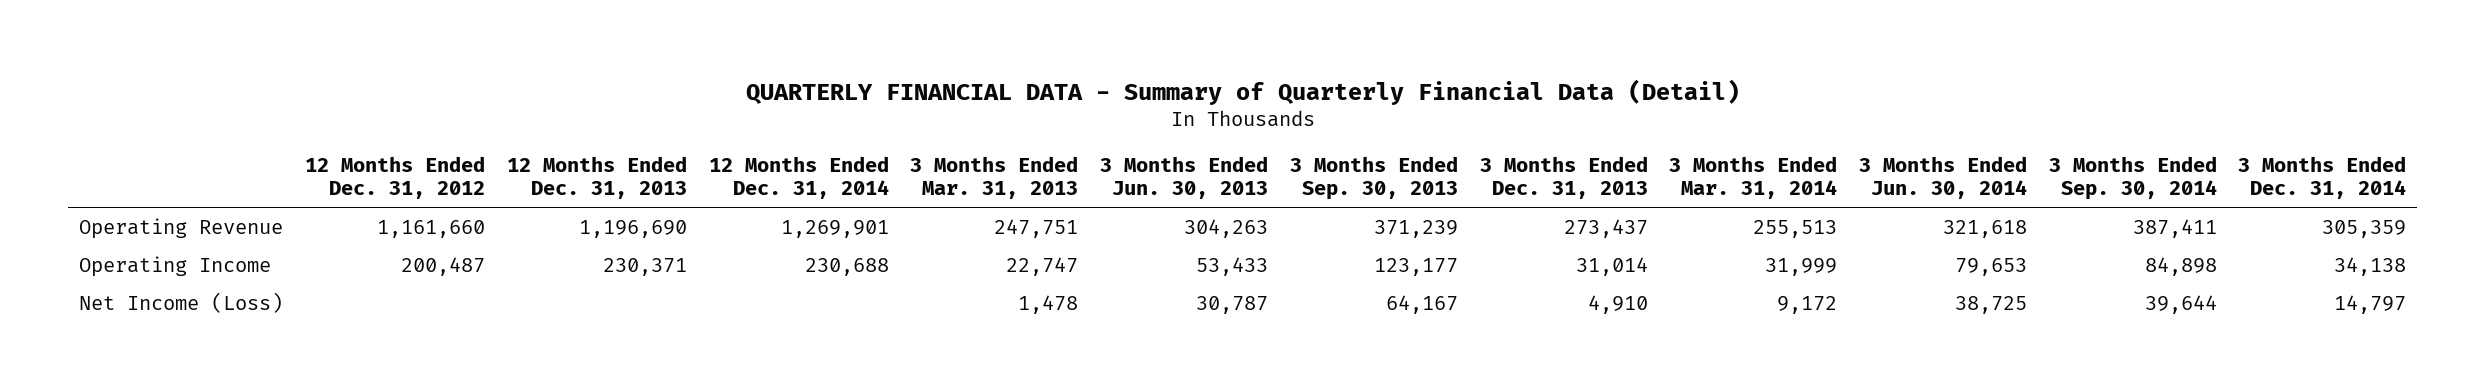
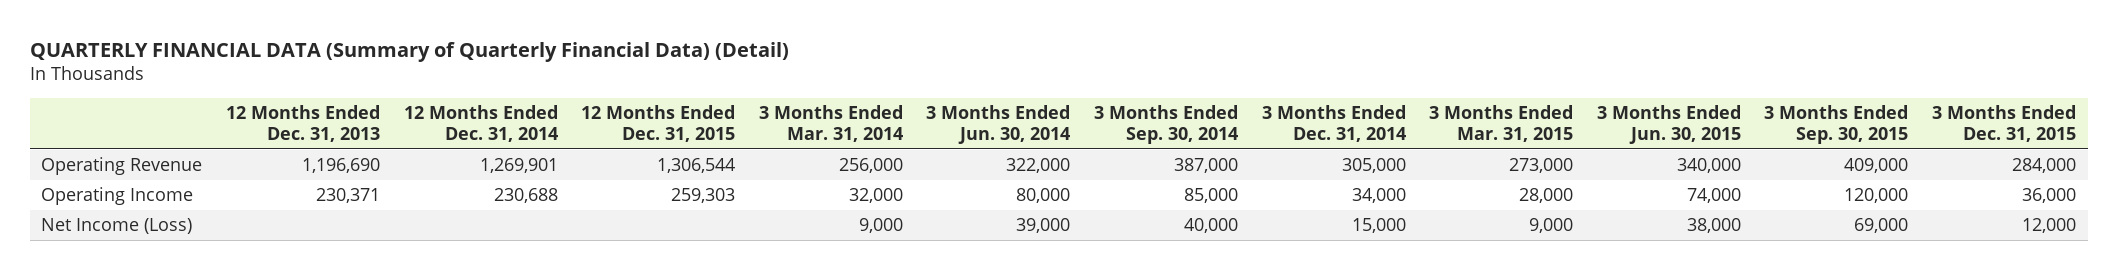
[745,78,1740,105] QUARTERLY FINANCIAL DATA - Summary of Quarterly Financial Data (Detail) -> [29,41,789,62] QUARTERLY FINANCIAL DATA (Summary of Quarterly Financial Data) (Detail)
[305,156,486,200] 12 Months Ended Dec. 31, 2012 -> none
[910,156,1079,200] 3 Months Ended Mar. 31, 2013 -> none
[1100,156,1269,200] 3 Months Ended Jun. 30, 2013 -> none
[1289,156,1458,201] 3 Months Ended Sep. 30, 2013 -> none
[1479,156,1648,200] 3 Months Ended Dec. 31, 2013 -> none
none -> [581,105,736,143] 12 Months Ended Dec. 31, 2015
none -> [1429,105,1574,143] 3 Months Ended Mar. 31, 2015
none -> [1596,105,1741,145] 3 Months Ended Jun. 30, 2015
none -> [1764,105,1909,145] 3 Months Ended Sep. 30, 2015
none -> [1931,105,2076,143] 3 Months Ended Dec. 31, 2015
[1753,219,1838,238] 255,513 -> [838,158,903,174] 256,000
[1942,219,2027,238] 321,618 -> [1006,158,1071,174] 322,000
[2132,218,2217,238] 387,411 -> [1173,158,1238,174] 387,000
[2322,219,2407,238] 305,359 -> [1341,158,1406,174] 305,000
[1765,257,1838,276] 31,999 -> [848,188,903,204] 32,000
[1954,257,2027,276] 79,653 -> [1016,188,1071,204] 80,000
[2144,256,2217,276] 84,898 -> [1183,188,1238,204] 85,000
[2334,256,2407,276] 34,138 -> [1351,188,1406,204] 34,000
[1777,295,1838,314] 9,172 -> [858,218,903,234] 9,000
[1954,295,2027,314] 38,725 -> [1016,218,1071,234] 39,000
[2144,294,2217,314] 39,644 -> [1183,218,1238,234] 40,000
[2334,294,2407,314] 14,797 -> [1351,218,1406,234] 15,000

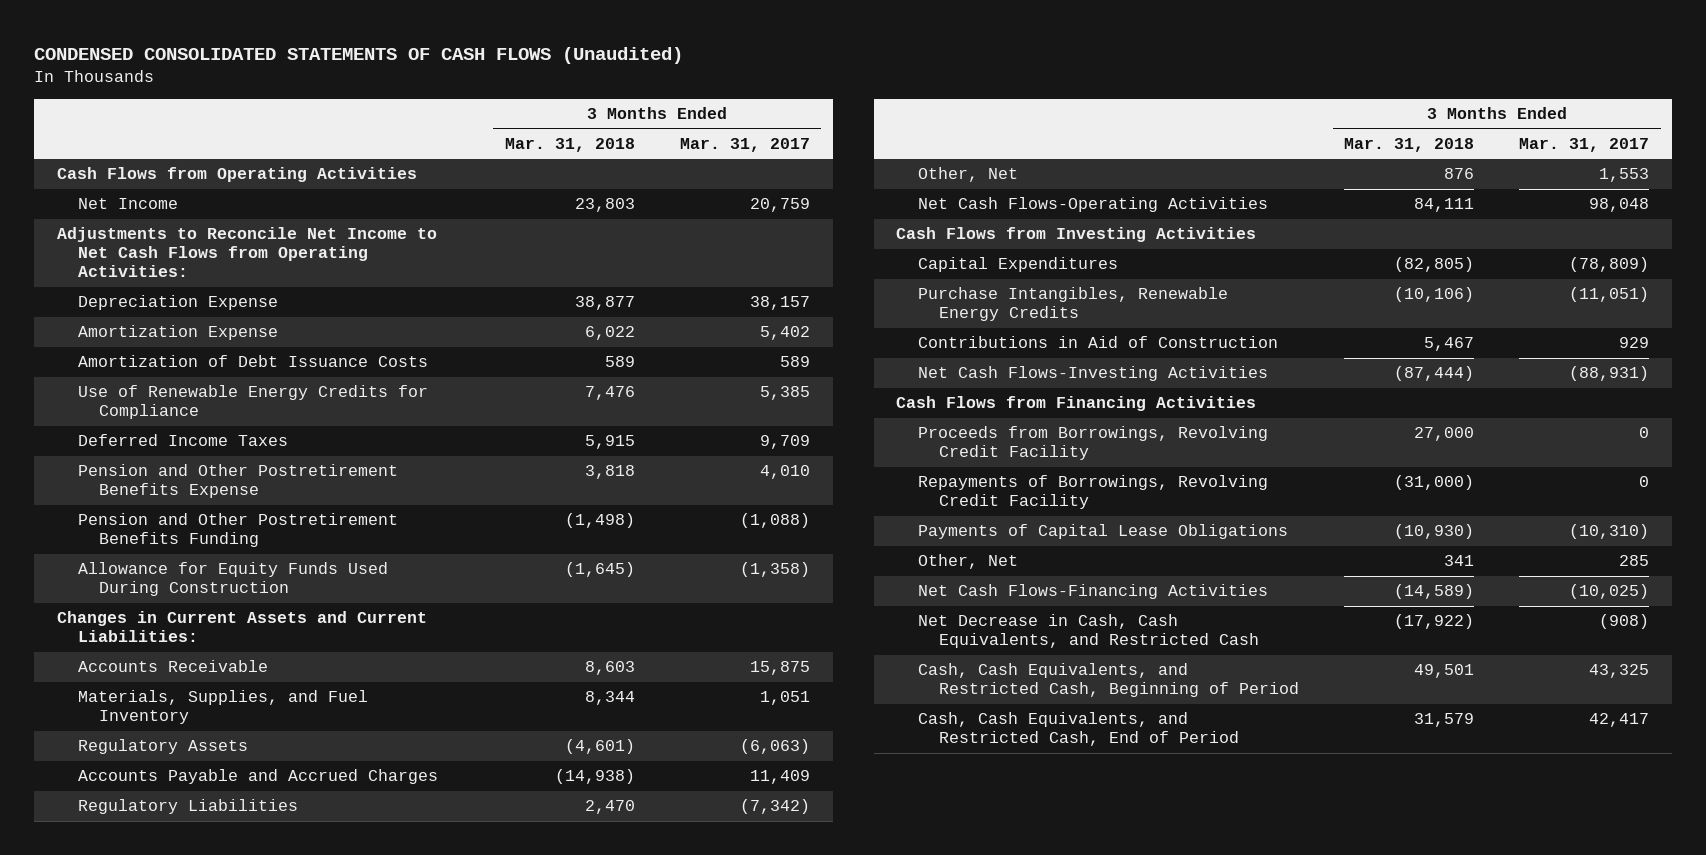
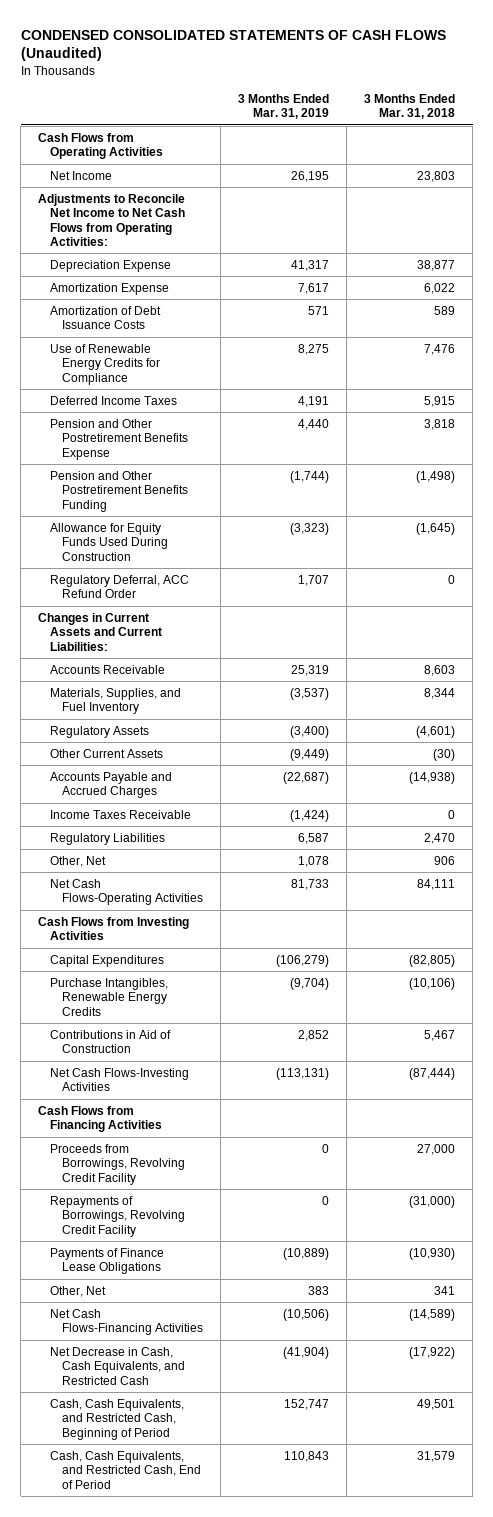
[679,137,810,152] Mar. 31, 2017 -> none
none -> [237,93,329,120] 3 Months Ended Mar. 31, 2019
none -> [49,574,189,599] Regulatory Deferral, ACC Refund Order
none -> [49,748,163,758] Other Current Assets
none -> [49,809,191,819] Income Taxes Receivable
[1444,168,1475,180] 876 -> [434,855,456,865] 906
[917,524,1288,540] Payments of Capital Lease Obligations -> [49,1247,164,1275] Payments of Finance Lease Obligations

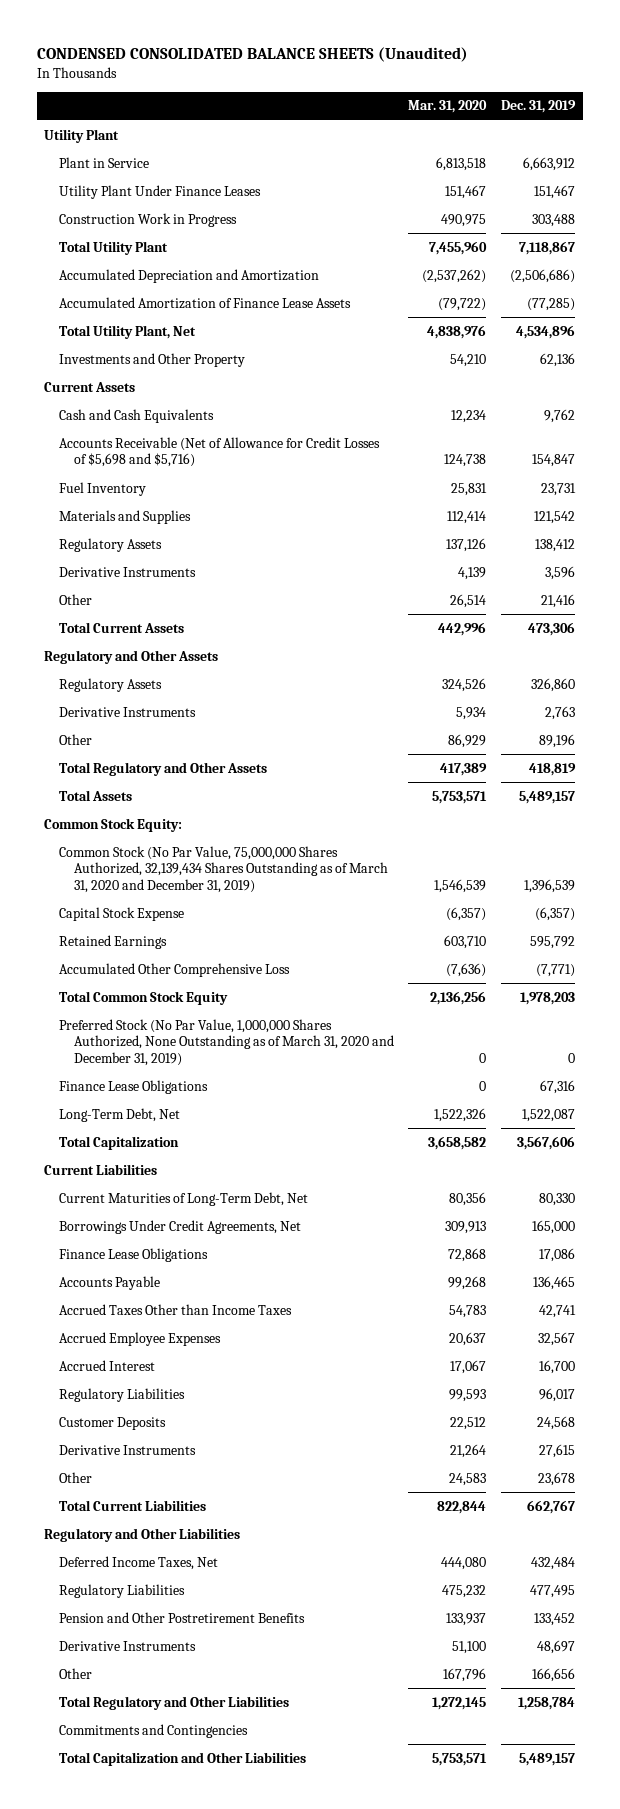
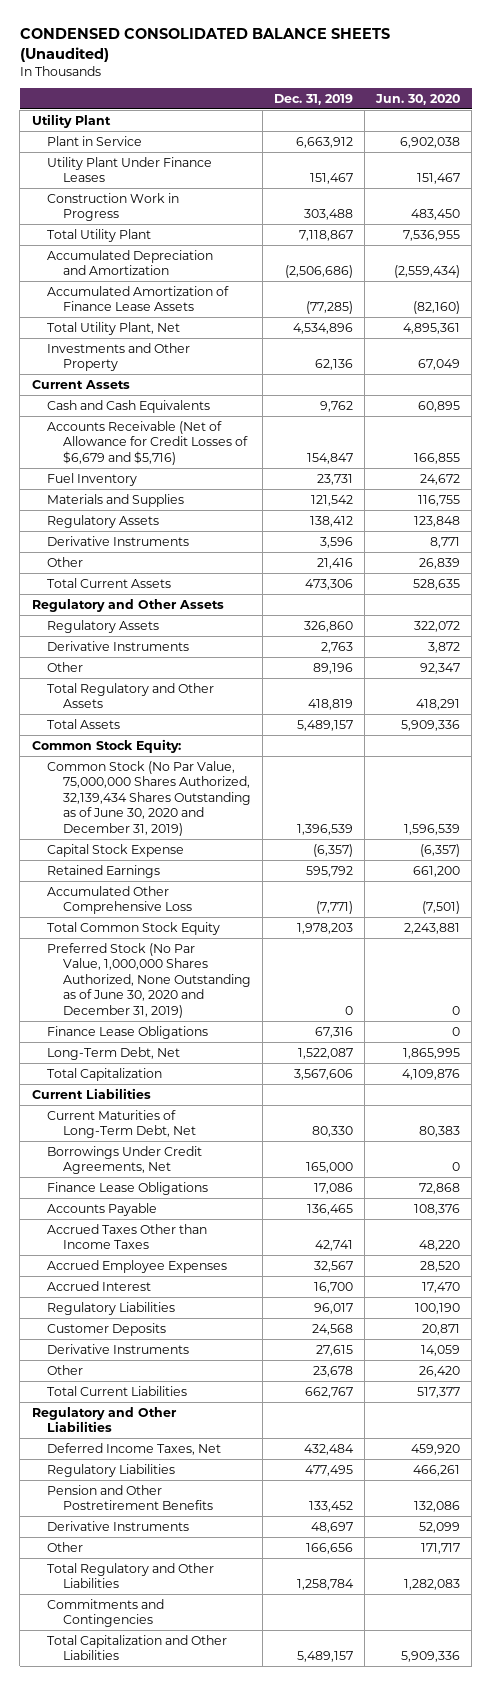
[408,100,488,114] Mar. 31, 2020 -> none
none -> [375,93,461,105] Jun. 30, 2020
[59,436,381,468] Accounts Receivable (Net of Allowance for Credit Losses of $5,698 and $5,716) -> [47,420,248,465] Accounts Receivable (Net of Allowance for Credit Losses of $6,679 and $5,716)
[59,845,388,894] Common Stock (No Par Value, 75,000,000 Shares Authorized, 32,139,434 Shares Outstanding as of March 31, 2020 and December 31, 2019) -> [47,760,251,837] Common Stock (No Par Value, 75,000,000 Shares Authorized, 32,139,434 Shares Outstanding as of June 30, 2020 and December 31, 2019)
[59,1018,394,1067] Preferred Stock (No Par Value, 1,000,000 Shares Authorized, None Outstanding as of March 31, 2020 and December 31, 2019) -> [47,942,251,1019] Preferred Stock (No Par Value, 1,000,000 Shares Authorized, None Outstanding as of June 30, 2020 and December 31, 2019)

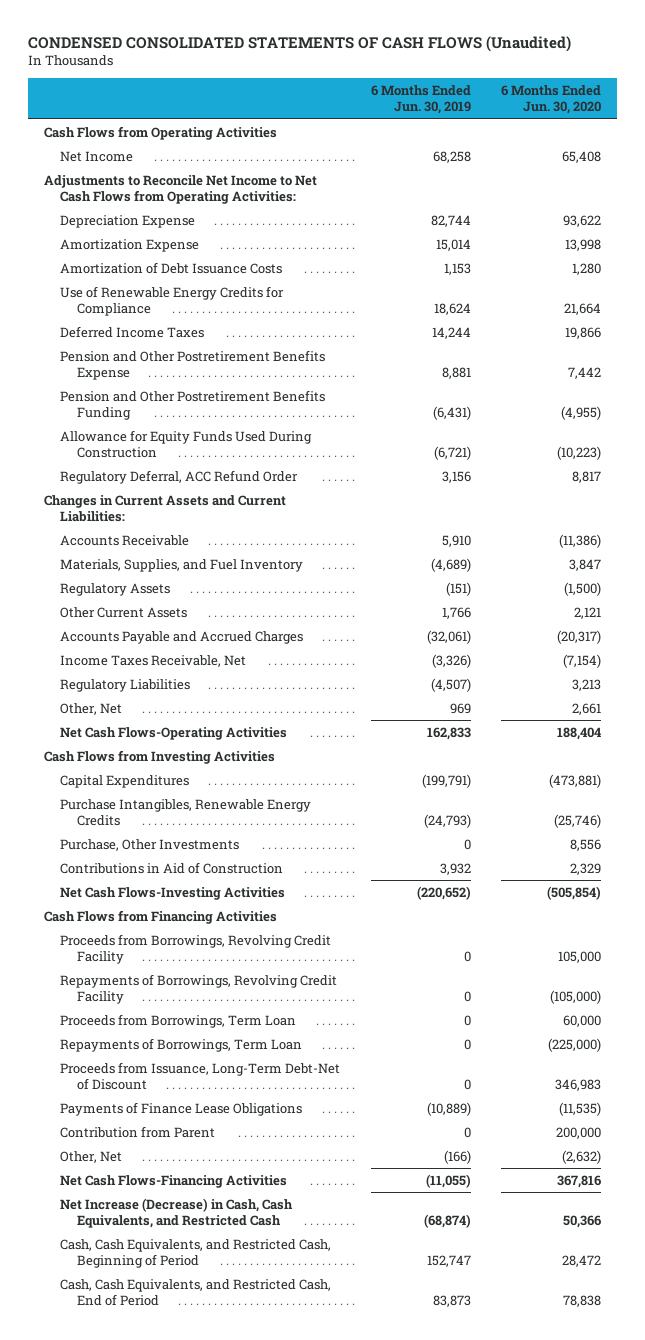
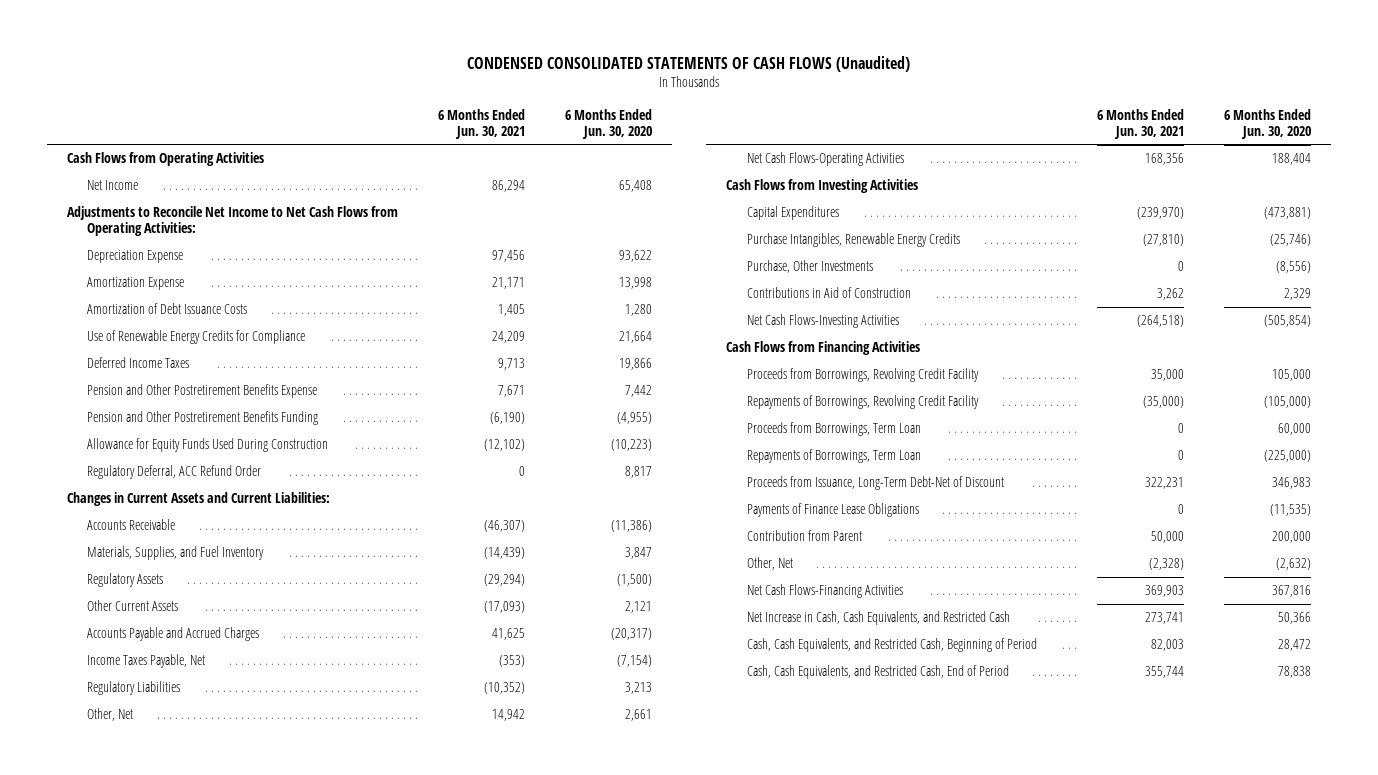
[370,84,471,115] 6 Months Ended Jun. 30, 2019 -> none
none -> [437,108,525,139] 6 Months Ended Jun. 30, 2021
[60,654,247,667] Income Taxes Receivable, Net -> [87,654,206,669] Income Taxes Payable, Net
[570,838,602,851] 8,556 -> [1275,261,1311,274] (8,556)
[60,1197,294,1228] Net Increase (Decrease) in Cash, Cash Equivalents, and Restricted Cash -> [746,611,1010,626] Net Increase in Cash, Cash Equivalents, and Restricted Cash

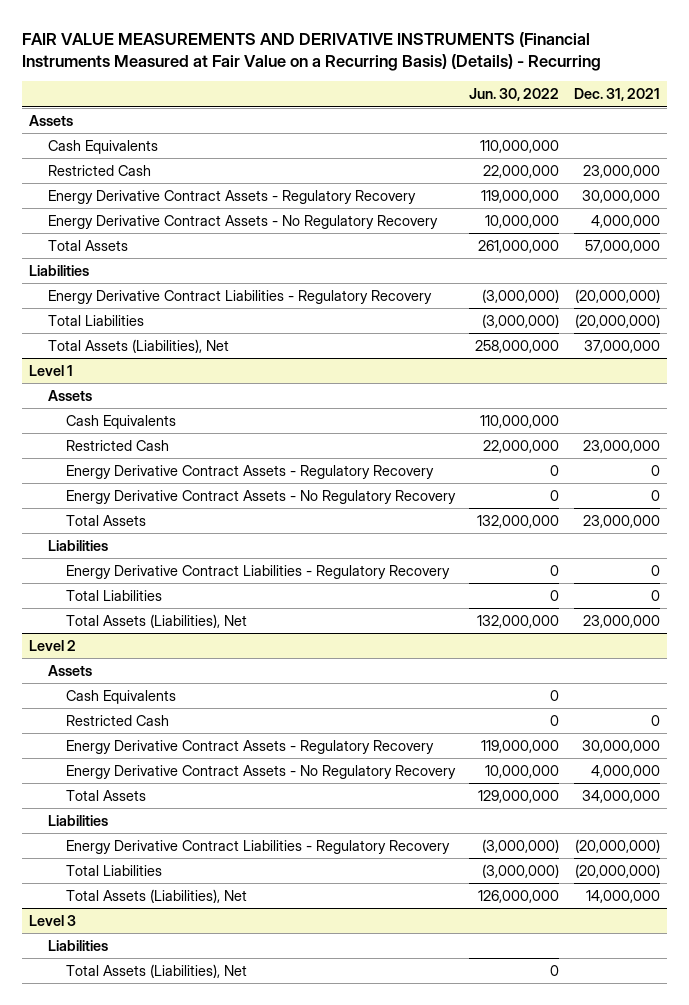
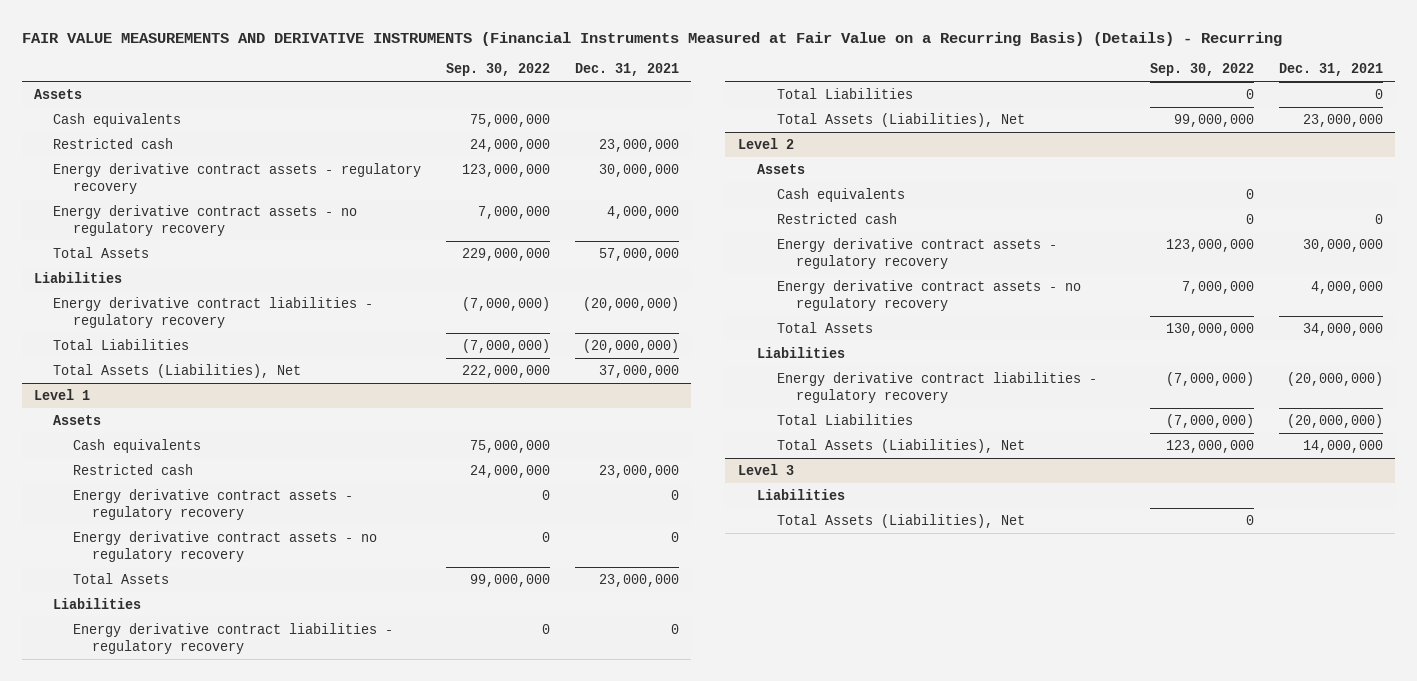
[469,88,560,102] Jun. 30, 2022 -> none
none -> [446,63,551,77] Sep. 30, 2022
[47,139,158,154] Cash Equivalents -> [53,112,182,127] Cash equivalents
[47,164,151,176] Restricted Cash -> [53,137,174,149] Restricted cash
[47,189,416,204] Energy Derivative Contract Assets - Regulatory Recovery -> [53,162,422,194] Energy derivative contract assets - regulatory recovery
[47,214,438,229] Energy Derivative Contract Assets - No Regulatory Recovery -> [53,204,358,236] Energy derivative contract assets - no regulatory recovery
[47,289,432,304] Energy Derivative Contract Liabilities - Regulatory Recovery -> [53,296,374,328] Energy derivative contract liabilities - regulatory recovery
[65,414,176,429] Cash Equivalents -> [72,438,201,453] Cash equivalents
[65,439,169,451] Restricted Cash -> [72,463,193,475] Restricted cash
[65,464,434,479] Energy Derivative Contract Assets - Regulatory Recovery -> [72,488,353,520] Energy derivative contract assets - regulatory recovery
[65,489,456,504] Energy Derivative Contract Assets - No Regulatory Recovery -> [72,530,377,562] Energy derivative contract assets - no regulatory recovery
[65,564,450,579] Energy Derivative Contract Liabilities - Regulatory Recovery -> [72,622,393,654] Energy derivative contract liabilities - regulatory recovery
[65,689,176,704] Cash Equivalents -> [776,187,905,202] Cash equivalents
[65,714,169,726] Restricted Cash -> [776,212,897,224] Restricted cash
[65,739,434,754] Energy Derivative Contract Assets - Regulatory Recovery -> [776,237,1057,269] Energy derivative contract assets - regulatory recovery
[65,764,456,779] Energy Derivative Contract Assets - No Regulatory Recovery -> [776,279,1081,311] Energy derivative contract assets - no regulatory recovery
[65,839,450,854] Energy Derivative Contract Liabilities - Regulatory Recovery -> [776,371,1097,403] Energy derivative contract liabilities - regulatory recovery

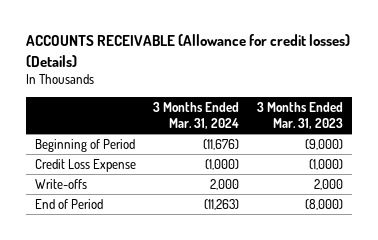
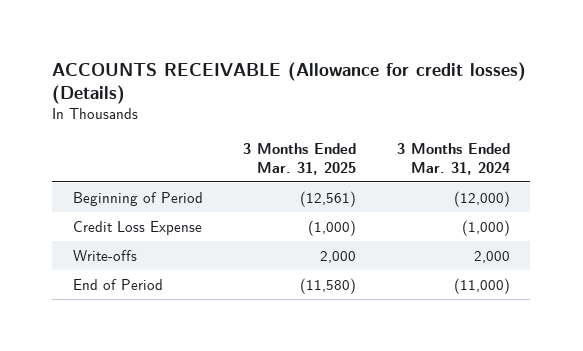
[256,101,343,130] 3 Months Ended Mar. 31, 2023 -> none
none -> [243,143,357,175] 3 Months Ended Mar. 31, 2025
[203,138,240,150] (11,676) -> [454,190,511,207] (12,000)
[204,198,240,210] (11,263) -> [454,277,511,294] (11,000)

